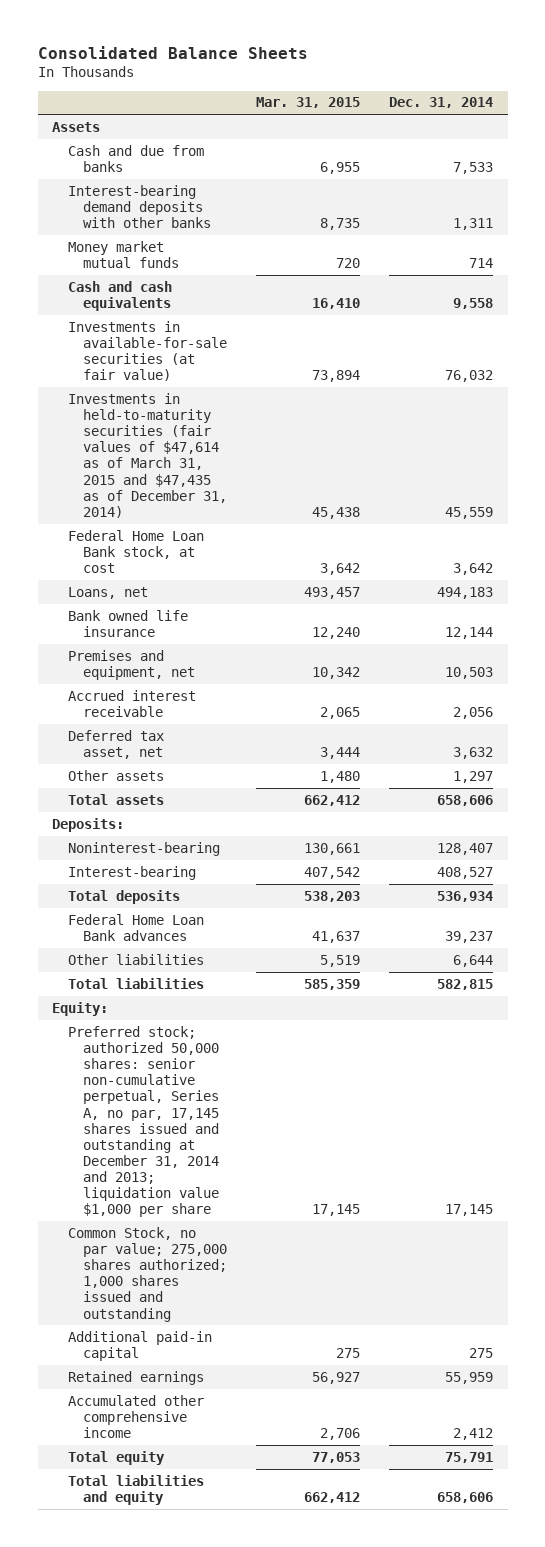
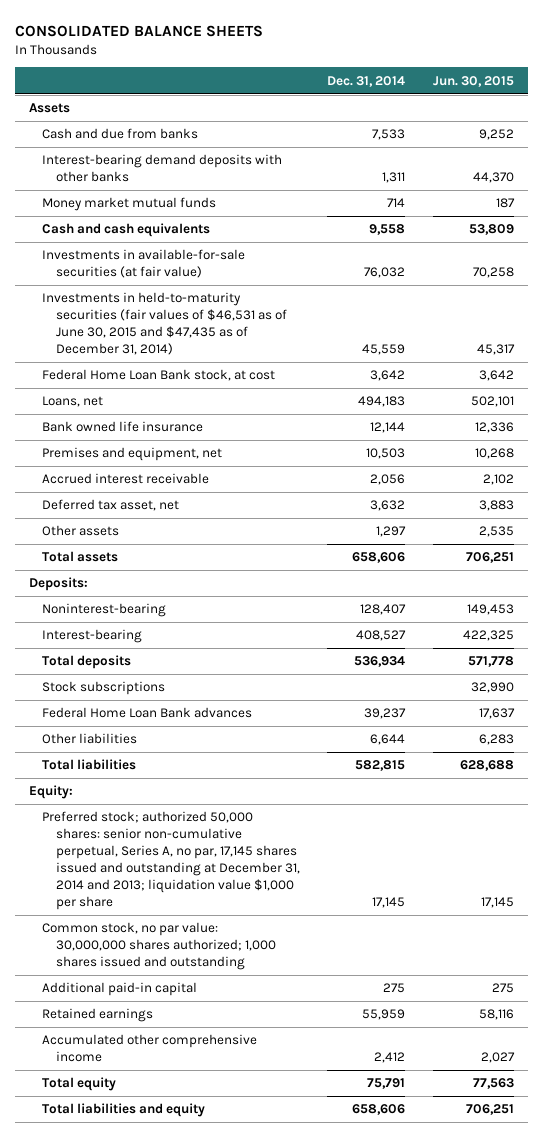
[37,45,308,59] Consolidated Balance Sheets -> [14,24,263,37] CONSOLIDATED BALANCE SHEETS
[256,97,361,109] Mar. 31, 2015 -> none
none -> [432,75,514,87] Jun. 30, 2015
[67,392,228,518] Investments in held-to-maturity securities (fair values of $47,614 as of March 31, 2015 and $47,435 as of December 31, 2014) -> [42,292,287,356] Investments in held-to-maturity securities (fair values of $46,531 as of June 30, 2015 and $47,435 as of December 31, 2014)
none -> [42,681,166,696] Stock subscriptions
[67,1226,228,1322] Common Stock, no par value; 275,000 shares authorized; 1,000 shares issued and outstanding -> [42,922,276,971] Common stock, no par value: 30,000,000 shares authorized; 1,000 shares issued and outstanding

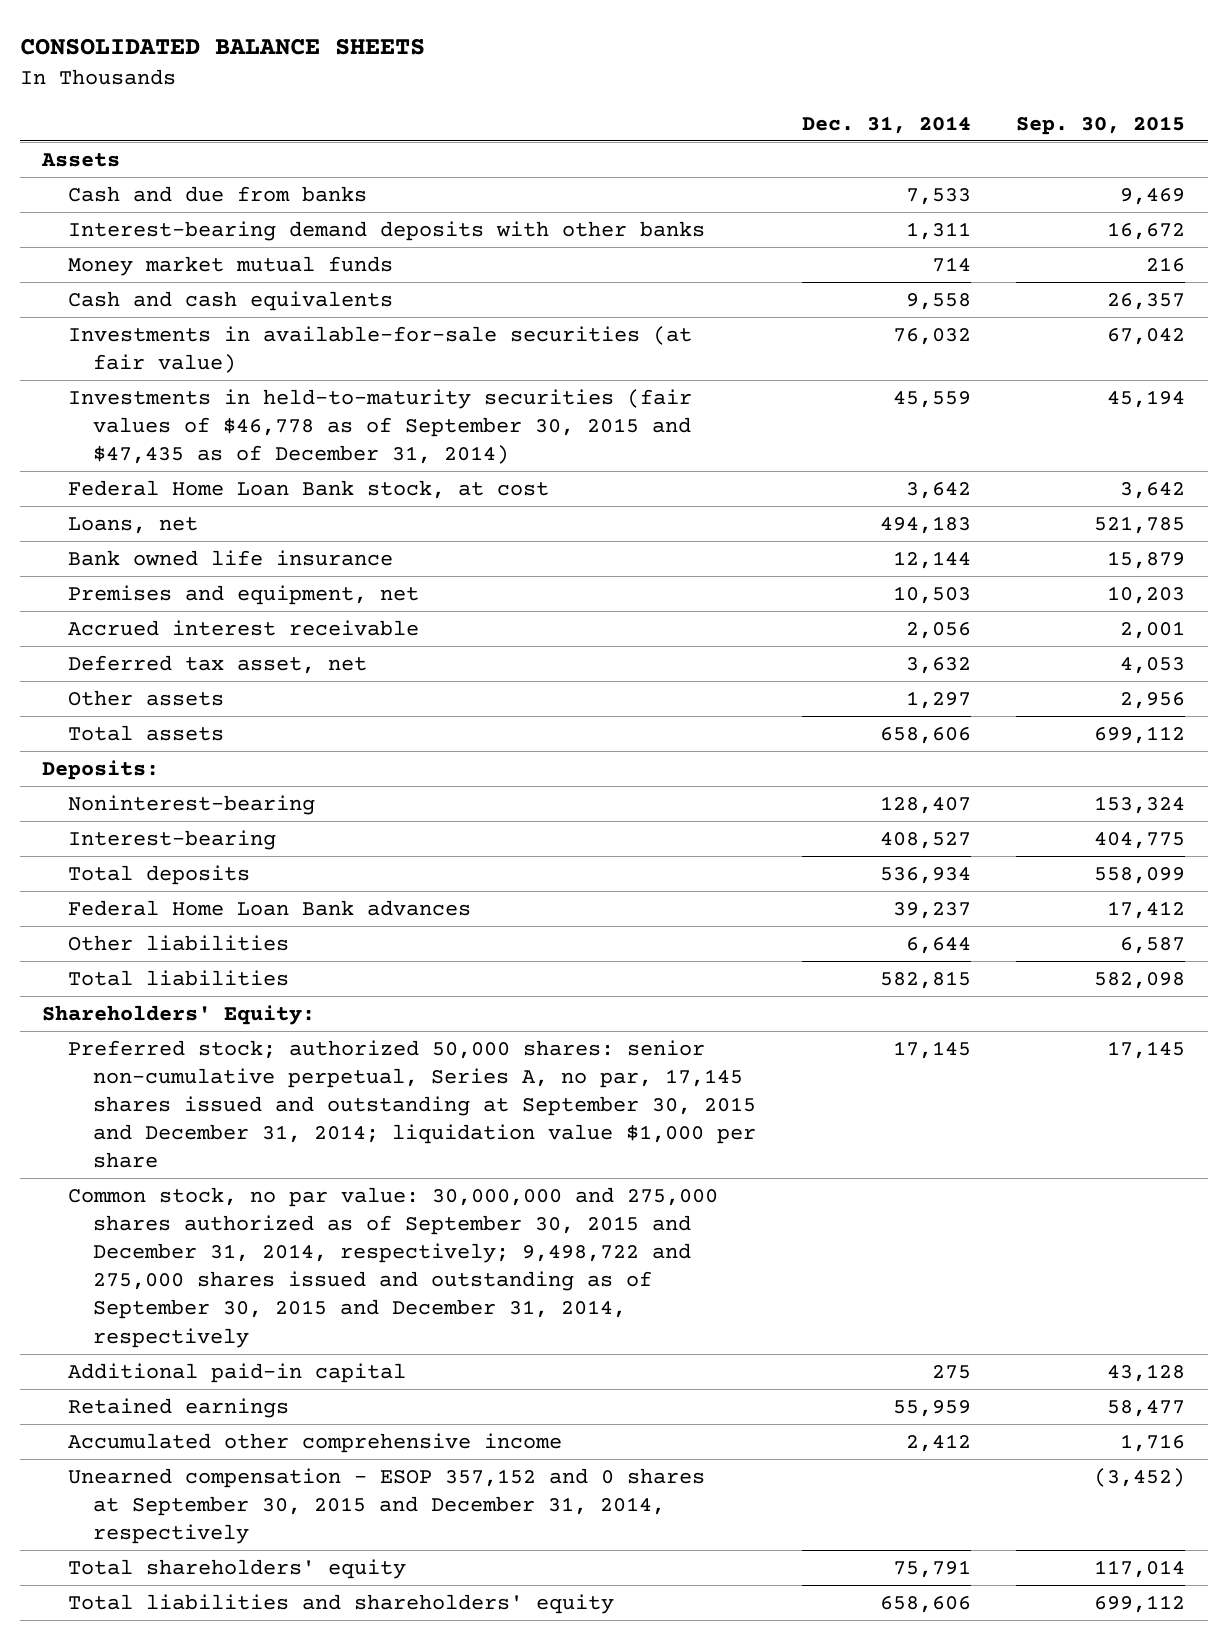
[432,75,514,87] Jun. 30, 2015 -> none
none -> [1016,115,1186,135] Sep. 30, 2015
[42,292,287,356] Investments in held-to-maturity securities (fair values of $46,531 as of June 30, 2015 and $47,435 as of December 31, 2014) -> [67,388,692,465] Investments in held-to-maturity securities (fair values of $46,778 as of September 30, 2015 and $47,435 as of December 31, 2014)
[42,681,166,696] Stock subscriptions -> none
[28,785,73,800] Equity: -> [42,1004,316,1025] Shareholders' Equity:
[42,811,300,911] Preferred stock; authorized 50,000 shares: senior non-cumulative perpetual, Series A, no par, 17,145 shares issued and outstanding at December 31, 2014 and 2013; liquidation value $1,000 per share -> [67,1039,756,1169] Preferred stock; authorized 50,000 shares: senior non-cumulative perpetual, Series A, no par, 17,145 shares issued and outstanding at September 30, 2015 and December 31, 2014; liquidation value $1,000 per share
[42,922,276,971] Common stock, no par value: 30,000,000 shares authorized; 1,000 shares issued and outstanding -> [67,1186,718,1348] Common stock, no par value: 30,000,000 and 275,000 shares authorized as of September 30, 2015 and December 31, 2014, respectively; 9,498,722 and 275,000 shares issued and outstanding as of September 30, 2015 and December 31, 2014, respectively
none -> [67,1467,705,1545] Unearned compensation - ESOP 357,152 and 0 shares at September 30, 2015 and December 31, 2014, respectively
[42,1077,117,1092] Total equity -> [67,1558,406,1579] Total shareholders' equity
[42,1103,206,1118] Total liabilities and equity -> [67,1593,614,1614] Total liabilities and shareholders' equity

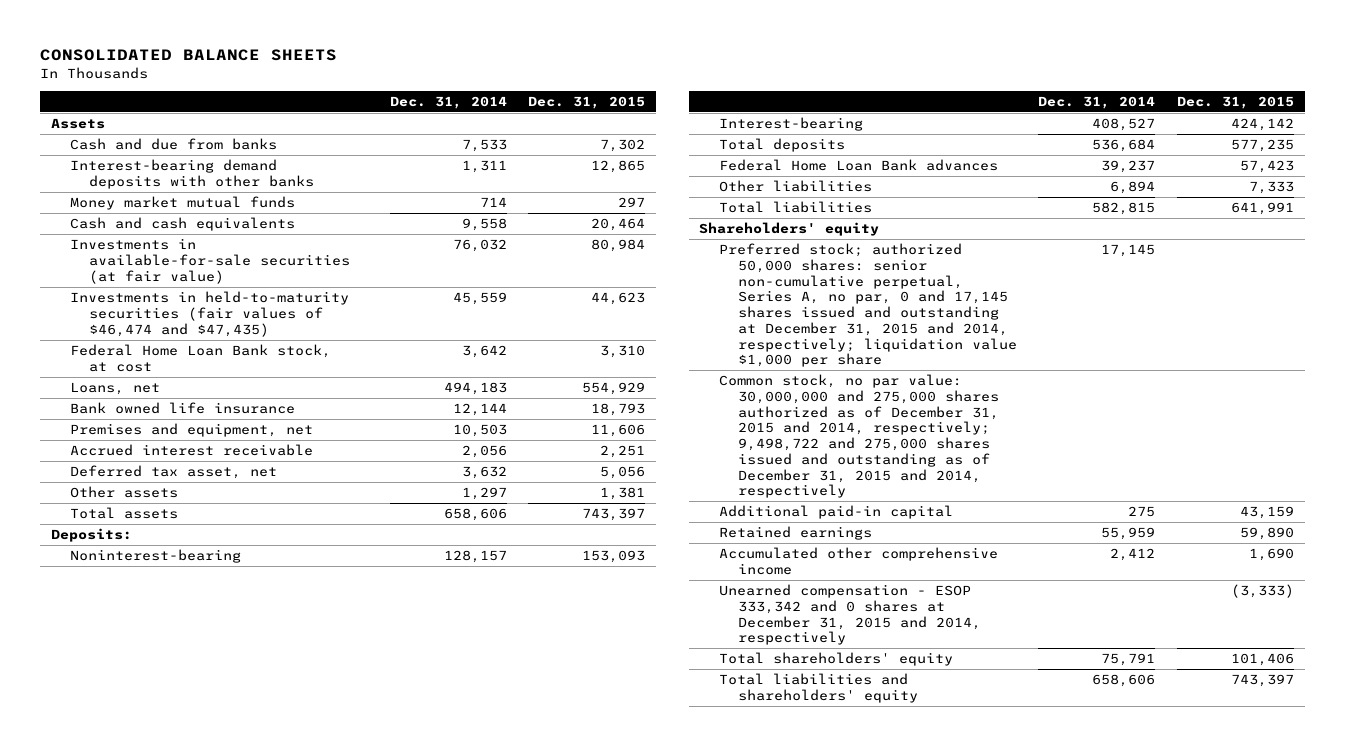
[1016,115,1186,135] Sep. 30, 2015 -> none
none -> [528,95,646,109] Dec. 31, 2015
[67,388,692,465] Investments in held-to-maturity securities (fair values of $46,778 as of September 30, 2015 and $47,435 as of December 31, 2014) -> [69,291,349,337] Investments in held-to-maturity securities (fair values of $46,474 and $47,435)
[879,795,971,814] 128,407 -> [443,550,507,564] 128,157
[879,866,971,884] 536,934 -> [1092,139,1156,153] 536,684
[905,936,971,954] 6,644 -> [1110,181,1156,195] 6,894
[42,1004,316,1025] Shareholders' Equity: -> [699,222,880,237] Shareholders' equity
[67,1039,756,1169] Preferred stock; authorized 50,000 shares: senior non-cumulative perpetual, Series A, no par, 17,145 shares issued and outstanding at September 30, 2015 and December 31, 2014; liquidation value $1,000 per share -> [718,243,1017,368] Preferred stock; authorized 50,000 shares: senior non-cumulative perpetual, Series A, no par, 0 and 17,145 shares issued and outstanding at December 31, 2015 and 2014, respectively; liquidation value $1,000 per share
[67,1186,718,1348] Common stock, no par value: 30,000,000 and 275,000 shares authorized as of September 30, 2015 and December 31, 2014, respectively; 9,498,722 and 275,000 shares issued and outstanding as of September 30, 2015 and December 31, 2014, respectively -> [718,374,999,499] Common stock, no par value: 30,000,000 and 275,000 shares authorized as of December 31, 2015 and 2014, respectively; 9,498,722 and 275,000 shares issued and outstanding as of December 31, 2015 and 2014, respectively
[67,1467,705,1545] Unearned compensation - ESOP 357,152 and 0 shares at September 30, 2015 and December 31, 2014, respectively -> [718,584,981,646] Unearned compensation - ESOP 333,342 and 0 shares at December 31, 2015 and 2014, respectively

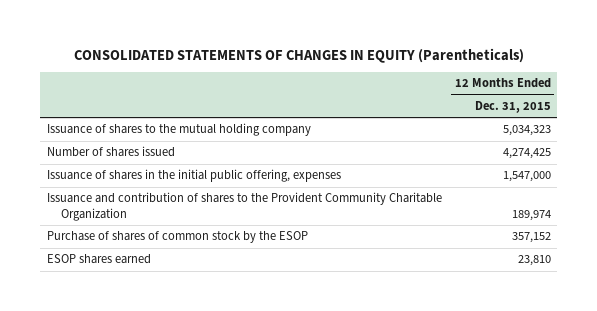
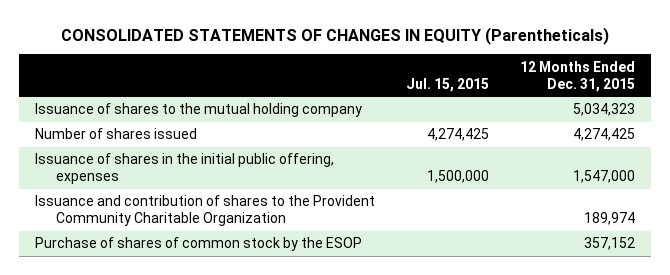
none -> [405,77,489,92] Jul. 15, 2015
[46,254,151,265] ESOP shares earned -> none

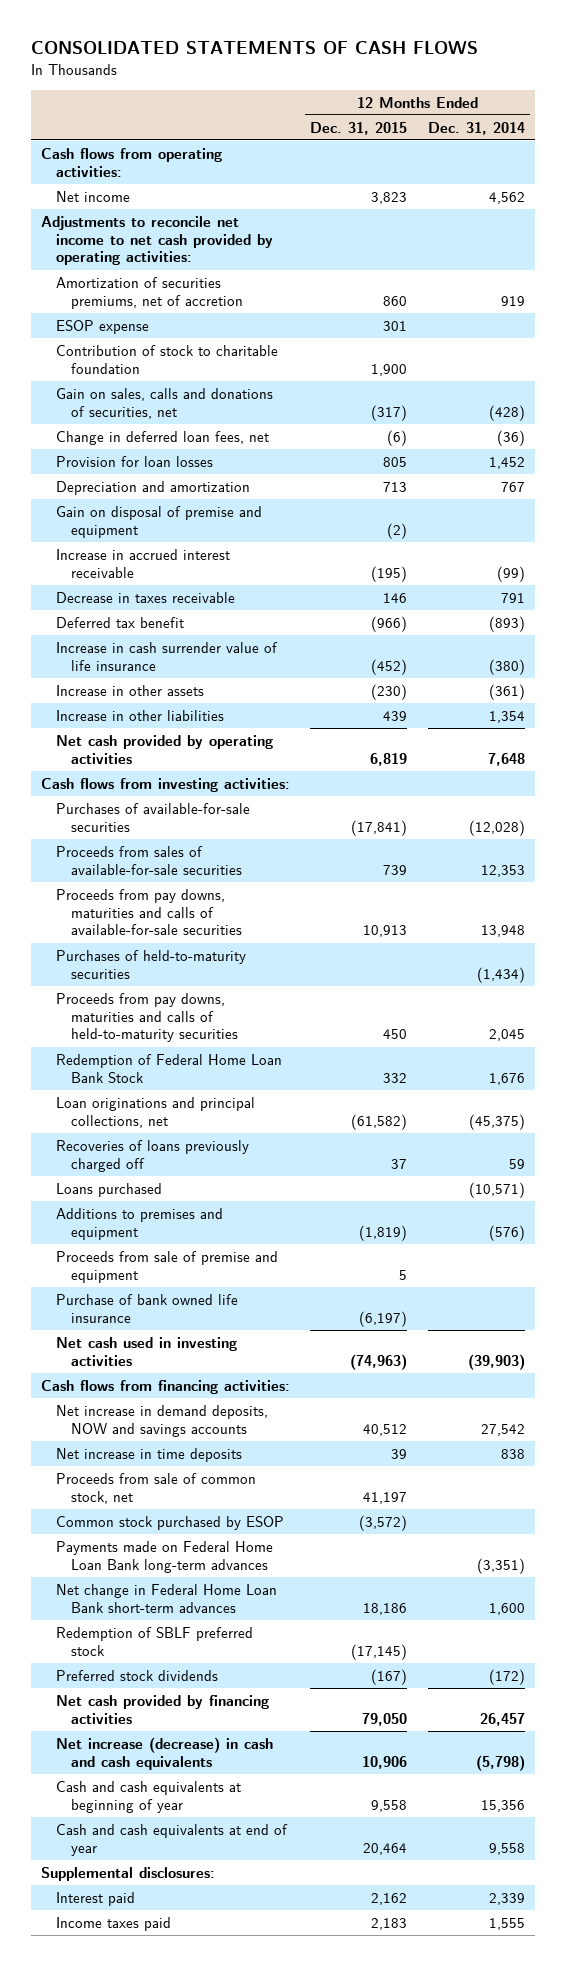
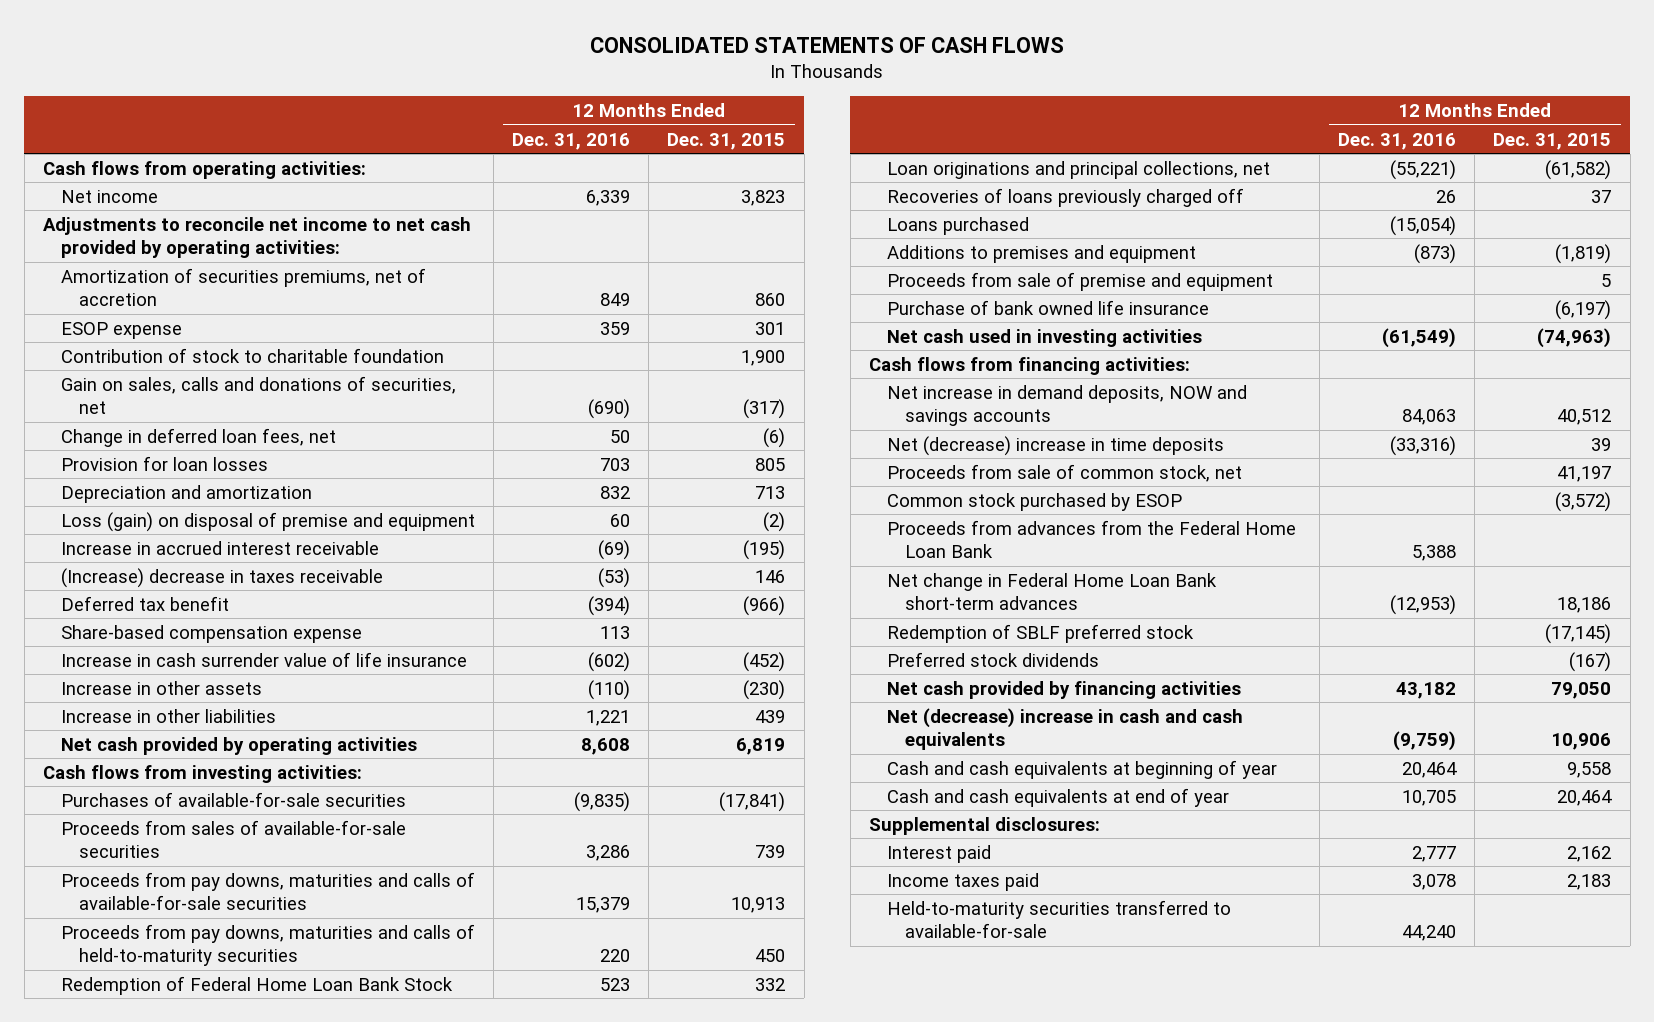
[427,121,525,135] Dec. 31, 2014 -> none
none -> [512,132,631,150] Dec. 31, 2016
[56,505,263,538] Gain on disposal of premise and equipment -> [60,511,475,532] Loss (gain) on disposal of premise and equipment
[56,591,236,603] Decrease in taxes receivable -> [60,567,383,588] (Increase) decrease in taxes receivable
none -> [60,624,362,643] Share-based compensation expense
[56,949,247,979] Purchases of held-to-maturity securities -> none
[56,1447,243,1462] Net increase in time deposits -> [886,435,1224,456] Net (decrease) increase in time deposits
[56,1540,274,1573] Payments made on Federal Home Loan Bank long-term advances -> [886,519,1296,559] Proceeds from advances from the Federal Home Loan Bank
[56,1736,274,1770] Net increase (decrease) in cash and cash equivalents -> [886,707,1243,751] Net (decrease) increase in cash and cash equivalents
none -> [886,899,1231,939] Held-to-maturity securities transferred to available-for-sale

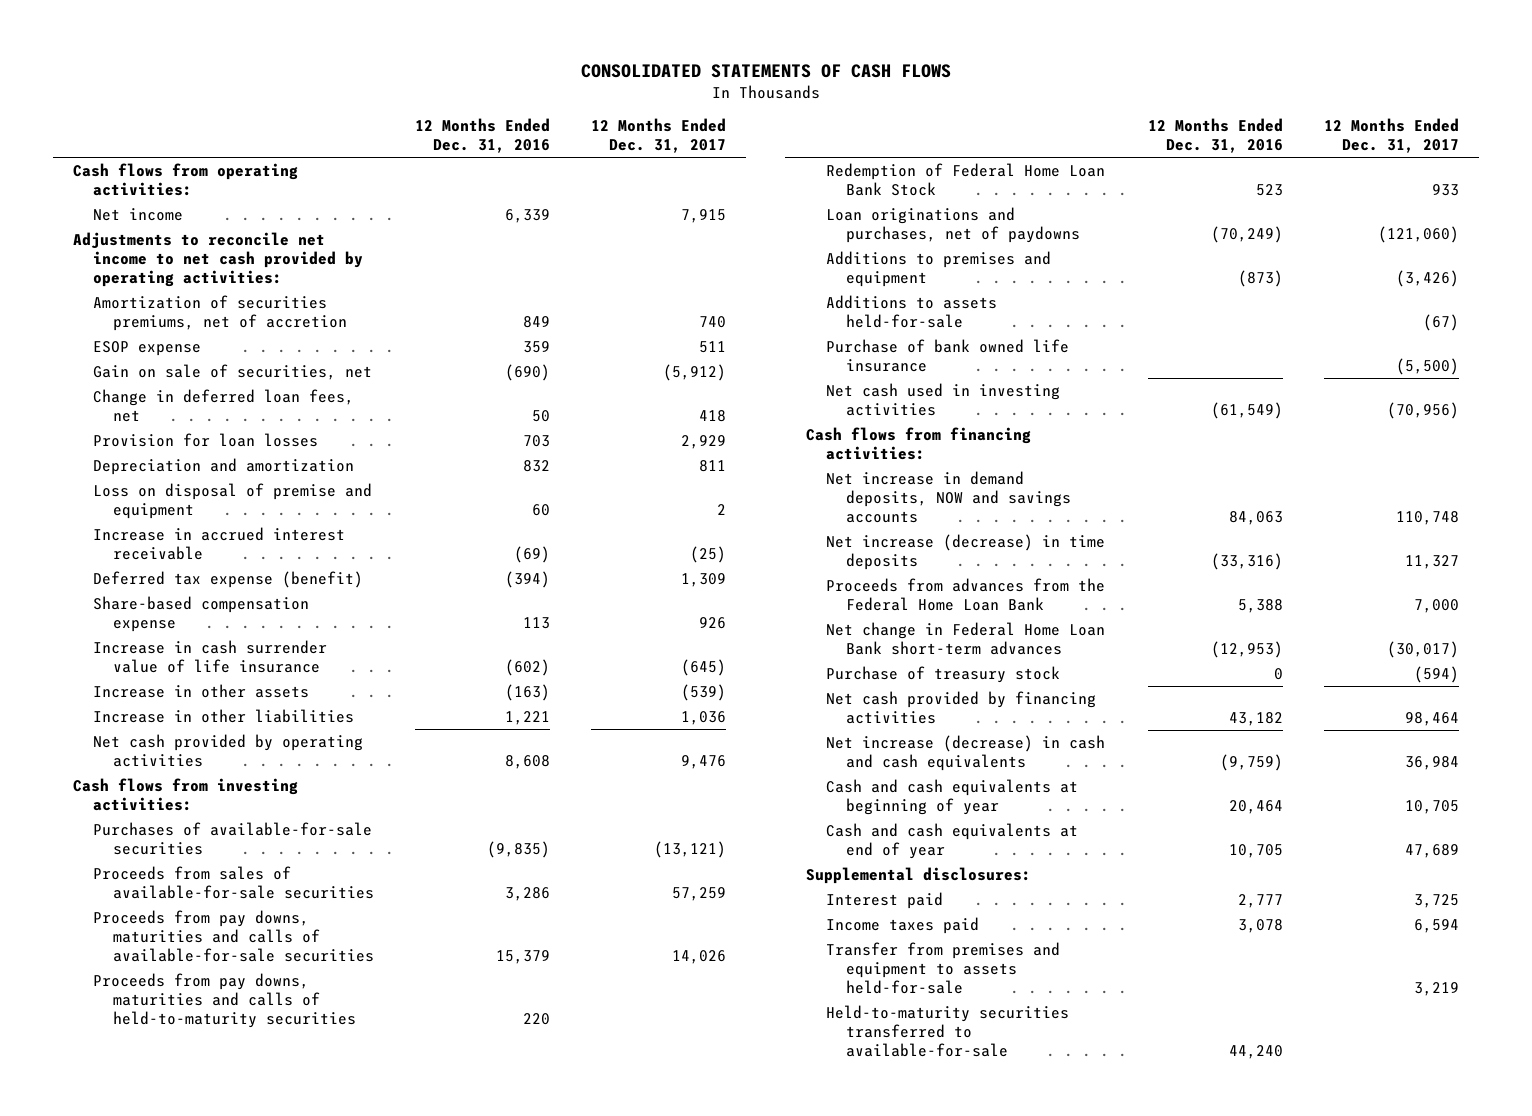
[667,132,786,150] Dec. 31, 2015 -> none
none -> [590,118,726,154] 12 Months Ended Dec. 31, 2017
[60,347,444,363] Contribution of stock to charitable foundation -> none
[60,375,456,415] Gain on sales, calls and donations of securities, net -> [93,363,373,380] Gain on sale of securities, net
[60,511,475,532] Loss (gain) on disposal of premise and equipment -> [93,482,373,519] Loss on disposal of premise and equipment
[60,567,383,588] (Increase) decrease in taxes receivable -> none
[60,595,229,611] Deferred tax benefit -> [93,570,364,588] Deferred tax expense (benefit)
[588,679,631,700] (110) -> [504,683,550,701] (163)
[886,160,1270,179] Loan originations and principal collections, net -> none
[886,187,1244,207] Recoveries of loans previously charged off -> none
[886,216,1029,235] Loans purchased -> none
none -> [825,206,1080,243] Loan originations and purchases, net of paydowns
[886,271,1273,291] Proceeds from sale of premise and equipment -> none
none -> [825,294,997,328] Additions to assets held-for-sale
[886,463,1242,482] Proceeds from sale of common stock, net -> none
[886,492,1182,511] Common stock purchased by ESOP -> none
[886,435,1224,456] Net (decrease) increase in time deposits -> [825,533,1105,570] Net increase (decrease) in time deposits
[886,623,1194,643] Redemption of SBLF preferred stock -> none
[886,651,1099,667] Preferred stock dividends -> none
none -> [825,665,1060,683] Purchase of treasury stock
[886,707,1243,751] Net (decrease) increase in cash and cash equivalents -> [825,734,1105,771] Net increase (decrease) in cash and cash equivalents
none -> [825,941,1060,994] Transfer from premises and equipment to assets held-for-sale

